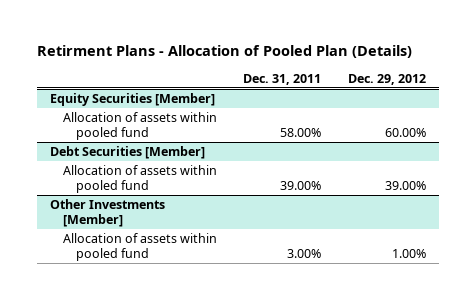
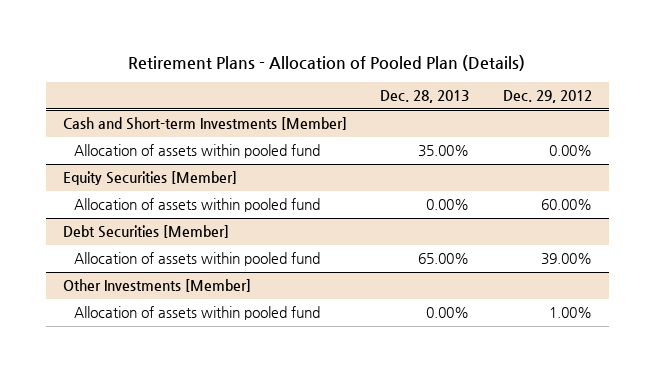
[37,45,413,59] Retirment Plans - Allocation of Pooled Plan (Details) -> [128,54,526,71] Retirement Plans - Allocation of Pooled Plan (Details)
[243,73,322,85] Dec. 31, 2011 -> none
none -> [380,90,470,104] Dec. 28, 2013
none -> [62,117,347,131] Cash and Short-term Investments [Member]
none -> [73,144,320,159] Allocation of assets within pooled fund

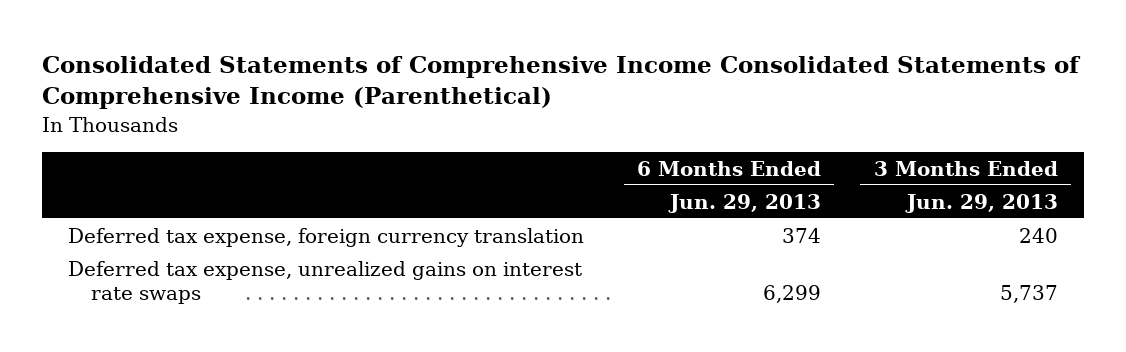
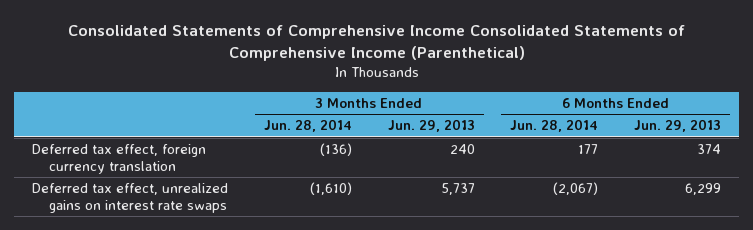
none -> [263,119,352,133] Jun. 28, 2014
none -> [510,119,599,133] Jun. 28, 2014
[68,227,585,247] Deferred tax expense, foreign currency translation -> [31,144,206,175] Deferred tax effect, foreign currency translation
[68,260,583,305] Deferred tax expense, unrealized gains on interest rate swaps -> [31,183,228,214] Deferred tax effect, unrealized gains on interest rate swaps

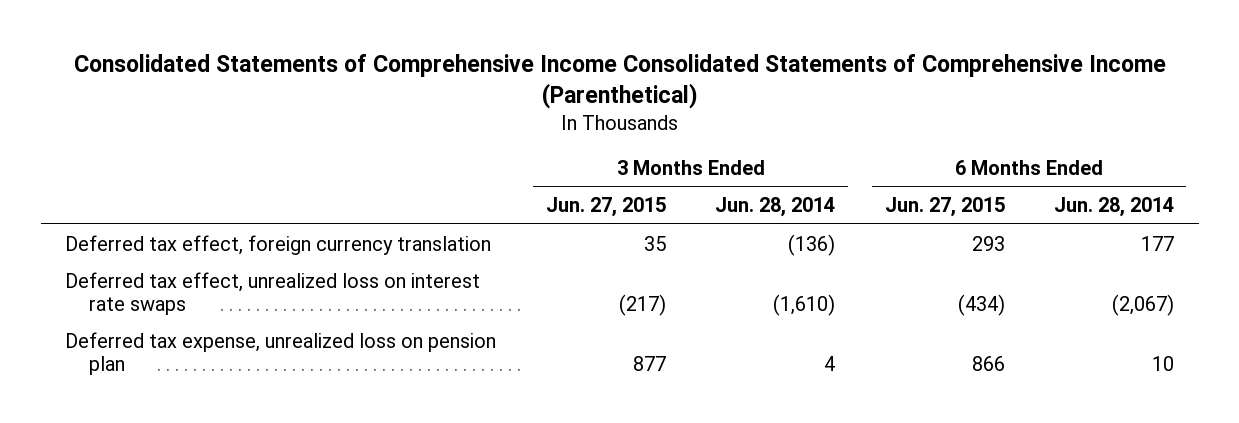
[387,119,475,133] Jun. 29, 2013 -> none
[634,119,722,133] Jun. 29, 2013 -> none
none -> [545,197,666,218] Jun. 27, 2015
none -> [884,197,1005,218] Jun. 27, 2015
[31,183,228,214] Deferred tax effect, unrealized gains on interest rate swaps -> [65,271,481,315] Deferred tax effect, unrealized loss on interest rate swaps
none -> [65,331,497,375] Deferred tax expense, unrealized loss on pension plan

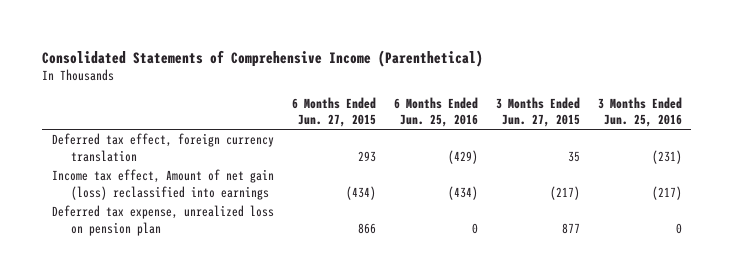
[73,53,1166,109] Consolidated Statements of Comprehensive Income Consolidated Statements of Comprehensive Income (Parenthetical) -> [42,49,484,67] Consolidated Statements of Comprehensive Income (Parenthetical)
[715,197,836,218] Jun. 28, 2014 -> none
[1054,197,1175,218] Jun. 28, 2014 -> none
none -> [393,96,478,127] 6 Months Ended Jun. 25, 2016
none -> [598,96,683,127] 3 Months Ended Jun. 25, 2016
[65,271,481,315] Deferred tax effect, unrealized loss on interest rate swaps -> [51,169,274,200] Income tax effect, Amount of net gain (loss) reclassified into earnings

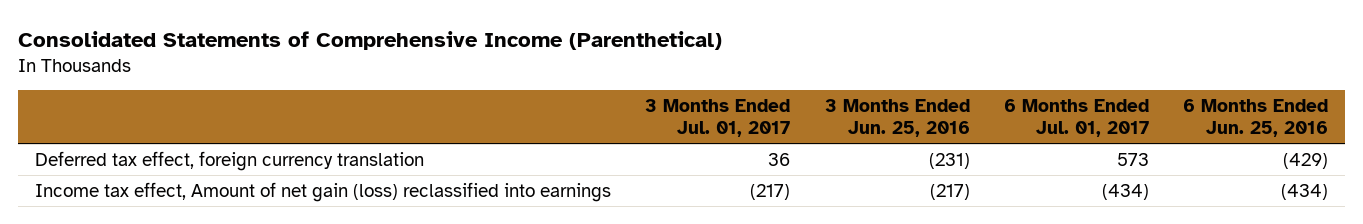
[291,96,376,127] 6 Months Ended Jun. 27, 2015 -> none
[496,96,581,127] 3 Months Ended Jun. 27, 2015 -> none
none -> [645,99,791,138] 3 Months Ended Jul. 01, 2017
none -> [1003,99,1149,138] 6 Months Ended Jul. 01, 2017
[51,205,274,236] Deferred tax expense, unrealized loss on pension plan -> none

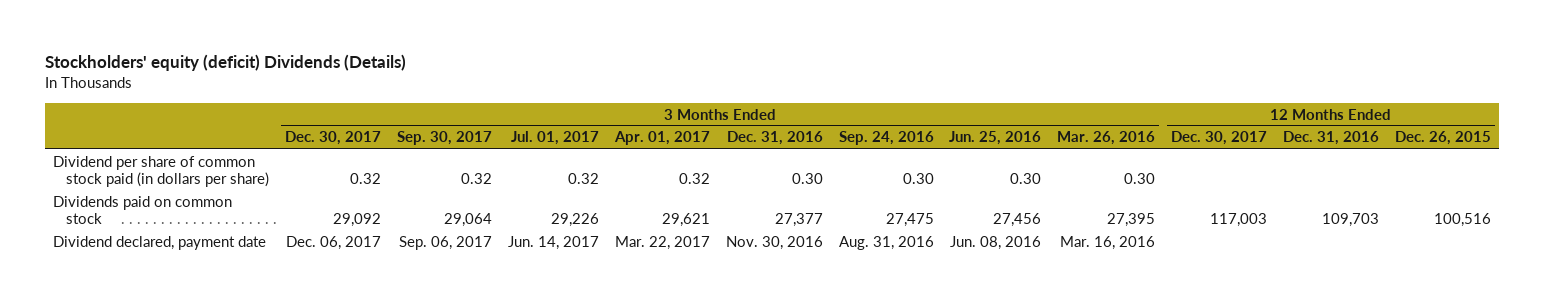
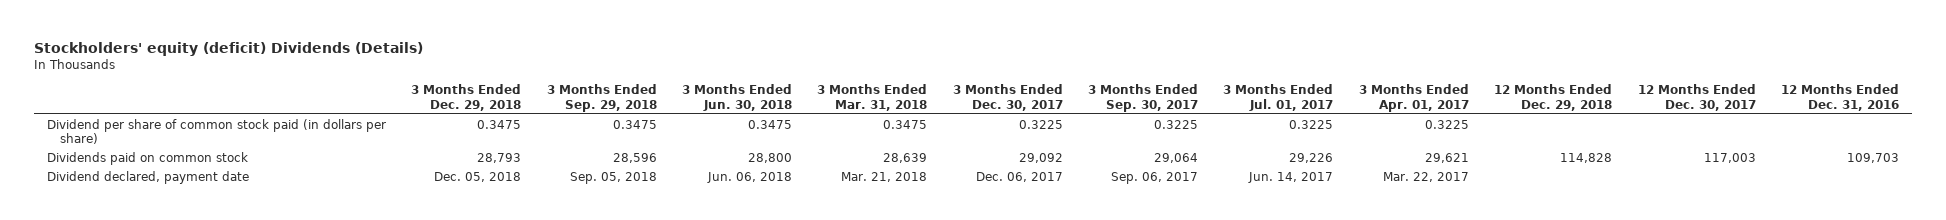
[726,131,823,146] Dec. 31, 2016 -> none
[838,131,934,146] Sep. 24, 2016 -> none
[949,131,1042,146] Jun. 25, 2016 -> none
[1057,131,1156,146] Mar. 26, 2016 -> none
[1394,131,1491,146] Dec. 26, 2015 -> none
none -> [411,84,522,111] 3 Months Ended Dec. 29, 2018
none -> [546,84,657,112] 3 Months Ended Sep. 29, 2018
none -> [682,84,793,111] 3 Months Ended Jun. 30, 2018
none -> [817,84,928,111] 3 Months Ended Mar. 31, 2018
none -> [1494,84,1613,111] 12 Months Ended Dec. 29, 2018
[350,173,382,185] 0.32 -> [1018,119,1063,129] 0.3225
[461,173,493,185] 0.32 -> [1154,119,1199,129] 0.3225
[567,173,599,185] 0.32 -> [1289,119,1334,129] 0.3225
[678,173,710,185] 0.32 -> [1424,119,1469,129] 0.3225

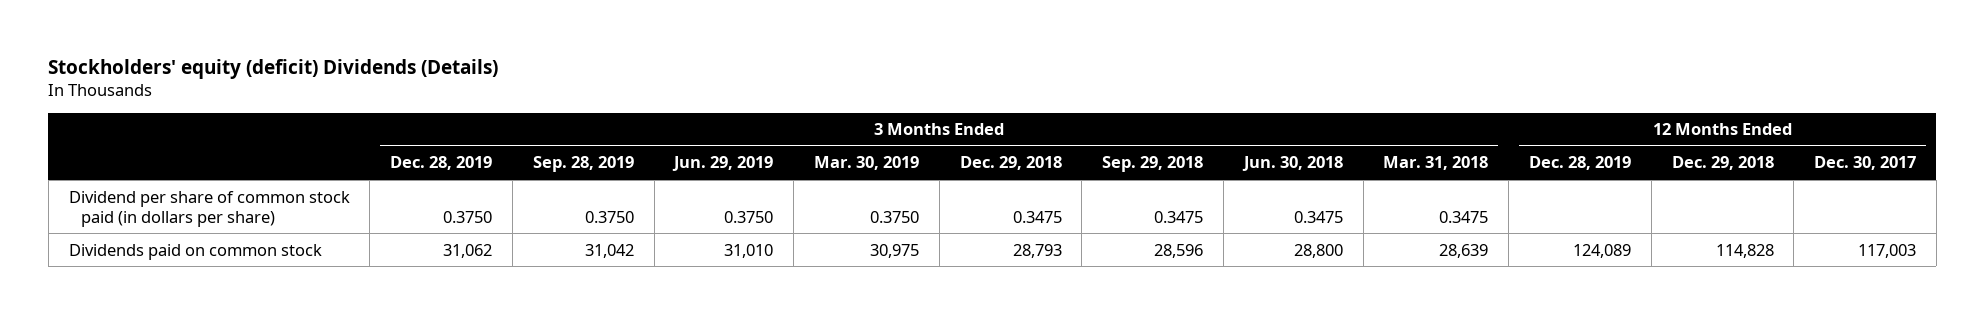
[952,84,1063,111] 3 Months Ended Dec. 30, 2017 -> none
[1088,84,1199,112] 3 Months Ended Sep. 30, 2017 -> none
[1223,84,1334,111] 3 Months Ended Jul. 01, 2017 -> none
[1358,84,1469,112] 3 Months Ended Apr. 01, 2017 -> none
[1780,84,1899,111] 12 Months Ended Dec. 31, 2016 -> none
none -> [390,156,493,171] Dec. 28, 2019
none -> [532,156,634,173] Sep. 28, 2019
none -> [672,156,774,172] Jun. 29, 2019
none -> [813,156,919,171] Mar. 30, 2019
none -> [1528,156,1631,171] Dec. 28, 2019
[46,170,249,184] Dividend declared, payment date -> none

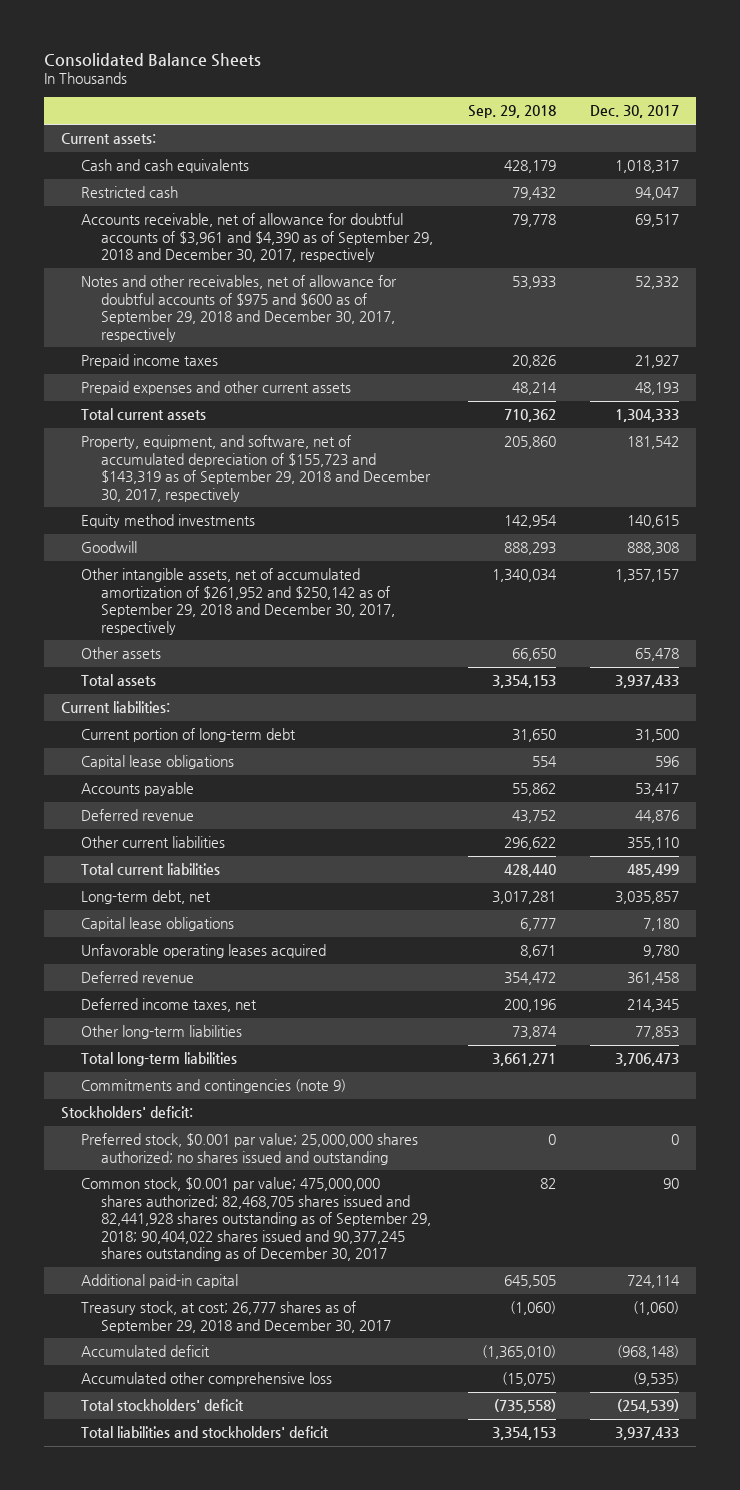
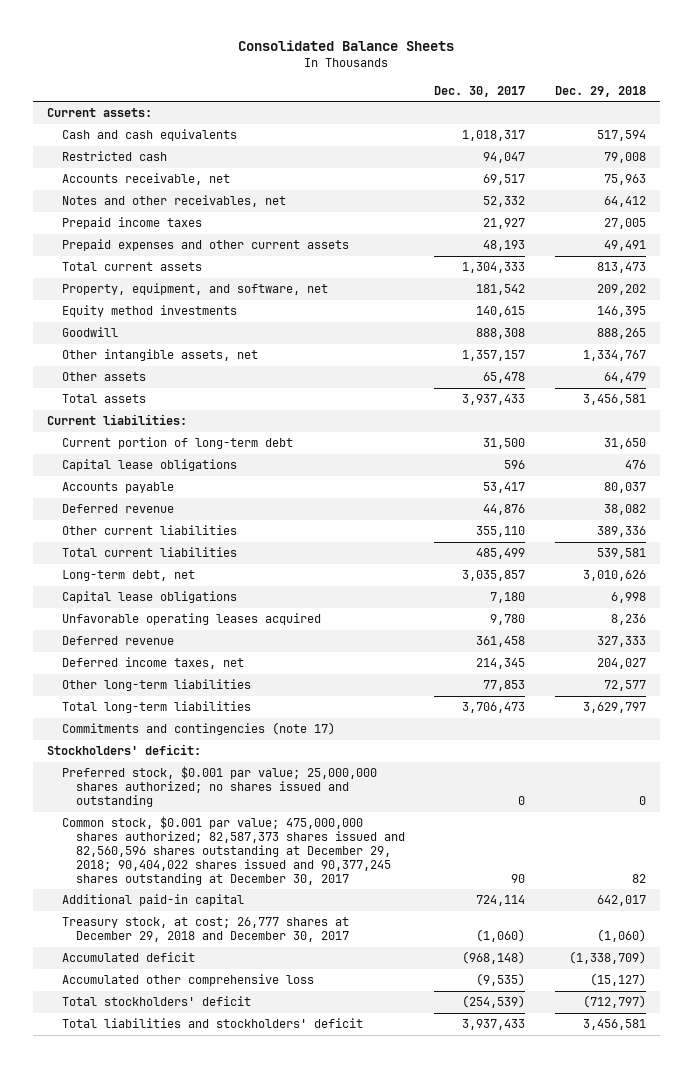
[467,105,556,119] Sep. 29, 2018 -> none
none -> [554,85,646,97] Dec. 29, 2018
[81,213,434,263] Accounts receivable, net of allowance for doubtful accounts of $3,961 and $4,390 as of September 29, 2018 and December 30, 2017, respectively -> [61,173,230,186] Accounts receivable, net
[81,275,398,342] Notes and other receivables, net of allowance for doubtful accounts of $975 and $600 as of September 29, 2018 and December 30, 2017, respectively -> [61,195,286,208] Notes and other receivables, net
[81,435,432,502] Property, equipment, and software, net of accumulated depreciation of $155,723 and $143,319 as of September 29, 2018 and December 30, 2017, respectively -> [61,283,328,296] Property, equipment, and software, net
[81,568,396,635] Other intangible assets, net of accumulated amortization of $261,952 and $250,142 as of September 29, 2018 and December 30, 2017, respectively -> [61,349,258,362] Other intangible assets, net
[81,1079,347,1094] Commitments and contingencies (note 9) -> [61,722,335,736] Commitments and contingencies (note 17)
[81,1177,432,1262] Common stock, $0.001 par value; 475,000,000 shares authorized; 82,468,705 shares issued and 82,441,928 shares outstanding as of September 29, 2018; 90,404,022 shares issued and 90,377,245 shares outstanding as of December 30, 2017 -> [61,816,406,885] Common stock, $0.001 par value; 475,000,000 shares authorized; 82,587,373 shares issued and 82,560,596 shares outstanding at December 29, 2018; 90,404,022 shares issued and 90,377,245 shares outstanding at December 30, 2017
[81,1301,392,1333] Treasury stock, at cost; 26,777 shares as of September 29, 2018 and December 30, 2017 -> [61,917,350,943] Treasury stock, at cost; 26,777 shares at December 29, 2018 and December 30, 2017

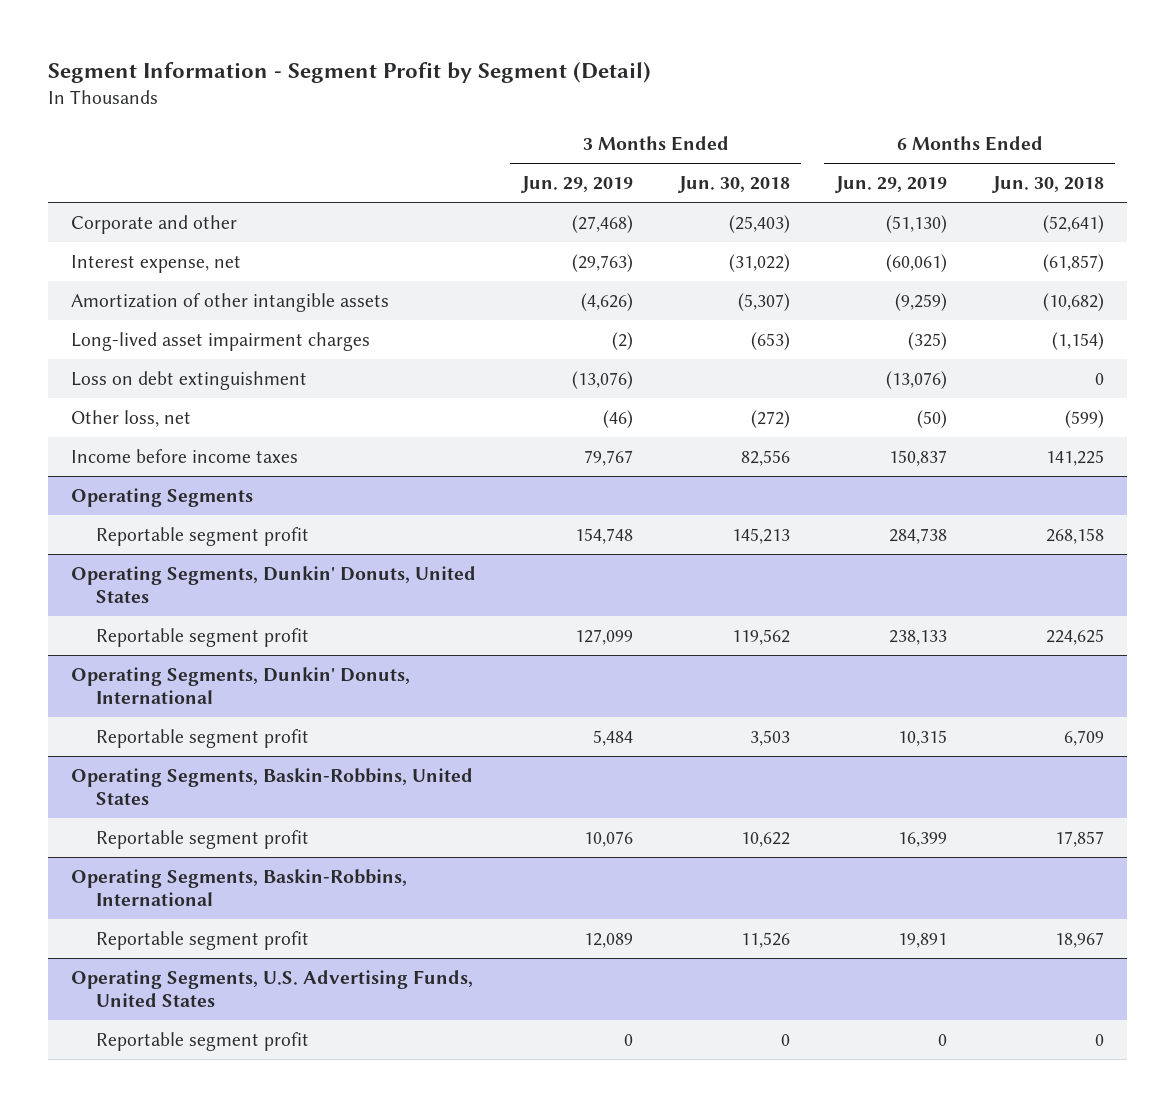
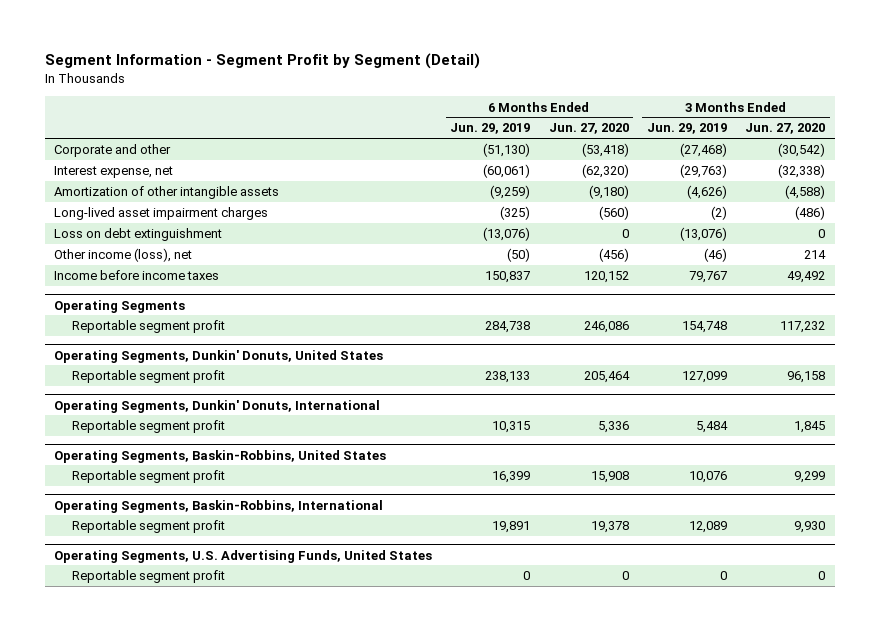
[677,175,790,193] Jun. 30, 2018 -> none
[991,175,1104,193] Jun. 30, 2018 -> none
none -> [548,123,629,135] Jun. 27, 2020
none -> [745,123,826,135] Jun. 27, 2020
[70,409,191,427] Other loss, net -> [53,248,192,263] Other income (loss), net

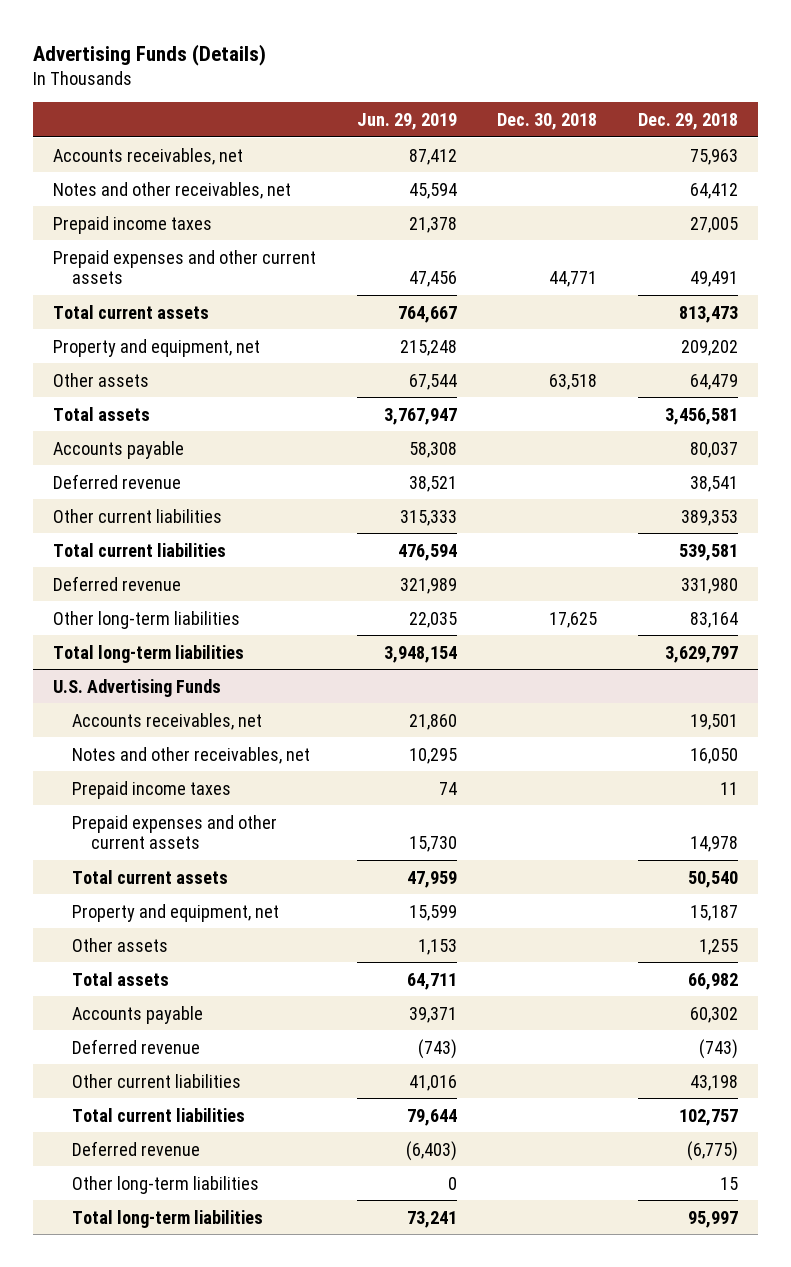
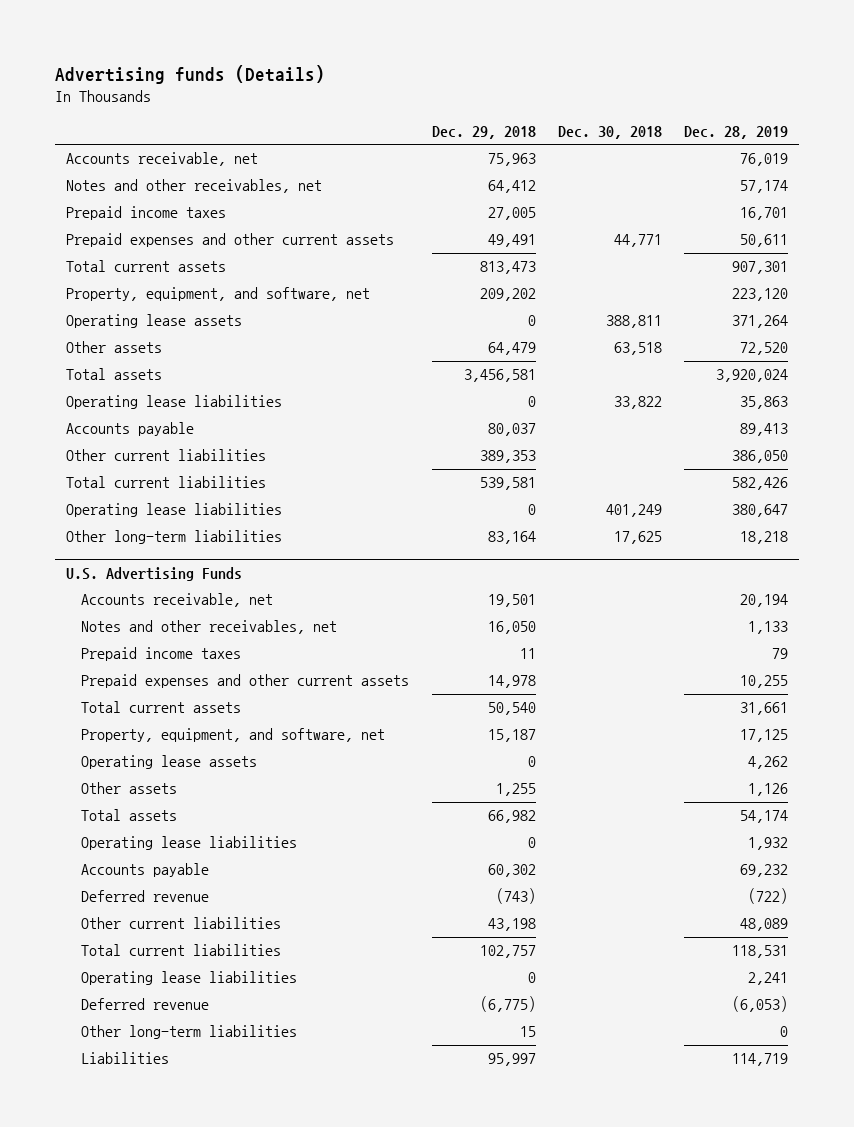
[33,43,267,66] Advertising Funds (Details) -> [54,64,325,84] Advertising funds (Details)
[356,112,457,130] Jun. 29, 2019 -> none
none -> [683,126,788,140] Dec. 28, 2019
[53,147,244,165] Accounts receivables, net -> [65,152,258,167] Accounts receivable, net
[53,338,261,357] Property and equipment, net -> [65,287,370,302] Property, equipment, and software, net
none -> [65,314,242,329] Operating lease assets
none -> [65,395,282,410] Operating lease liabilities
[53,473,182,489] Deferred revenue -> none
[53,575,182,591] Deferred revenue -> none
none -> [65,503,282,518] Operating lease liabilities
[53,644,245,663] Total long-term liabilities -> none
[71,712,262,730] Accounts receivables, net -> [81,593,274,608] Accounts receivable, net
[71,903,279,922] Property and equipment, net -> [81,728,386,743] Property, equipment, and software, net
none -> [81,755,258,770] Operating lease assets
none -> [81,836,298,851] Operating lease liabilities
none -> [81,971,298,986] Operating lease liabilities
[71,1209,263,1228] Total long-term liabilities -> [81,1052,170,1065] Liabilities

